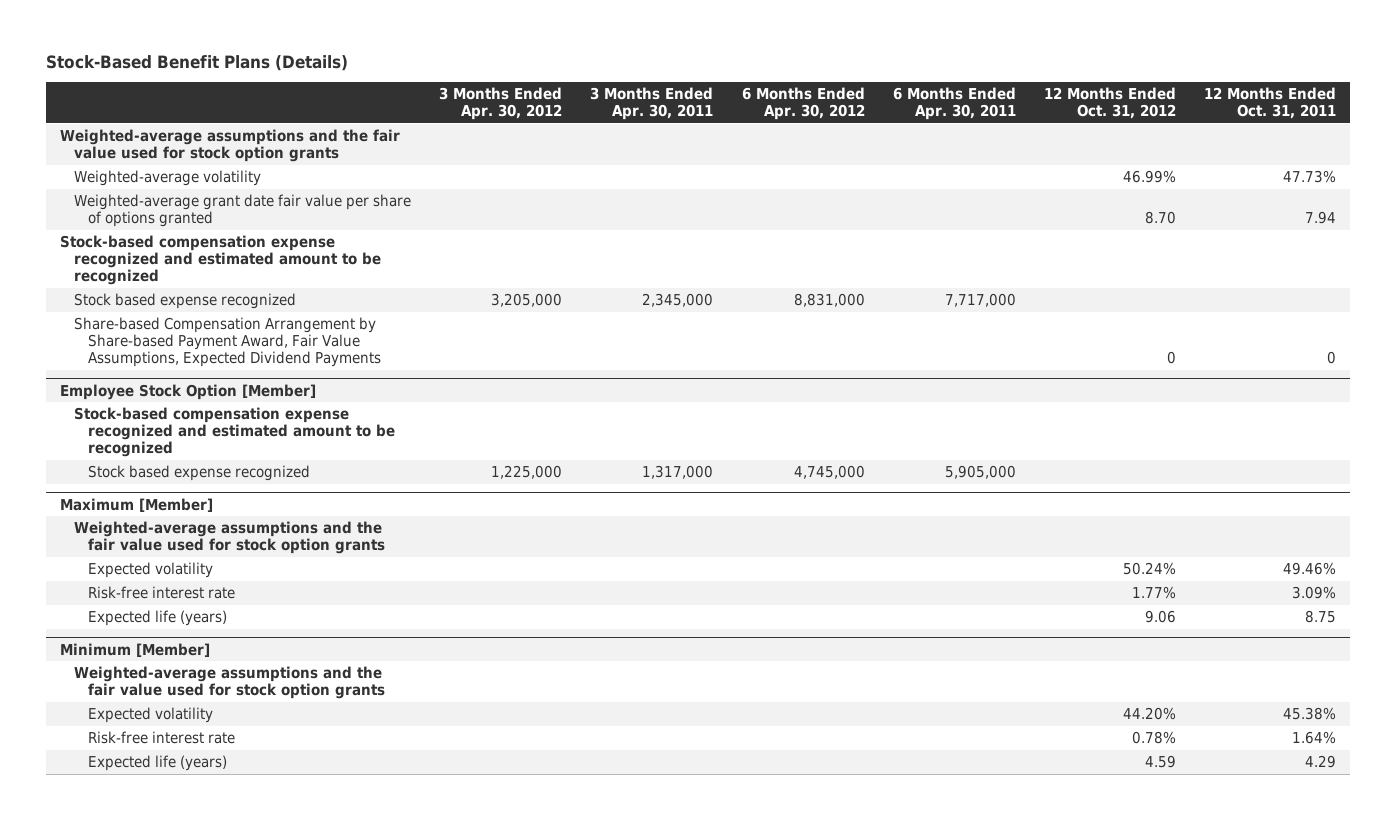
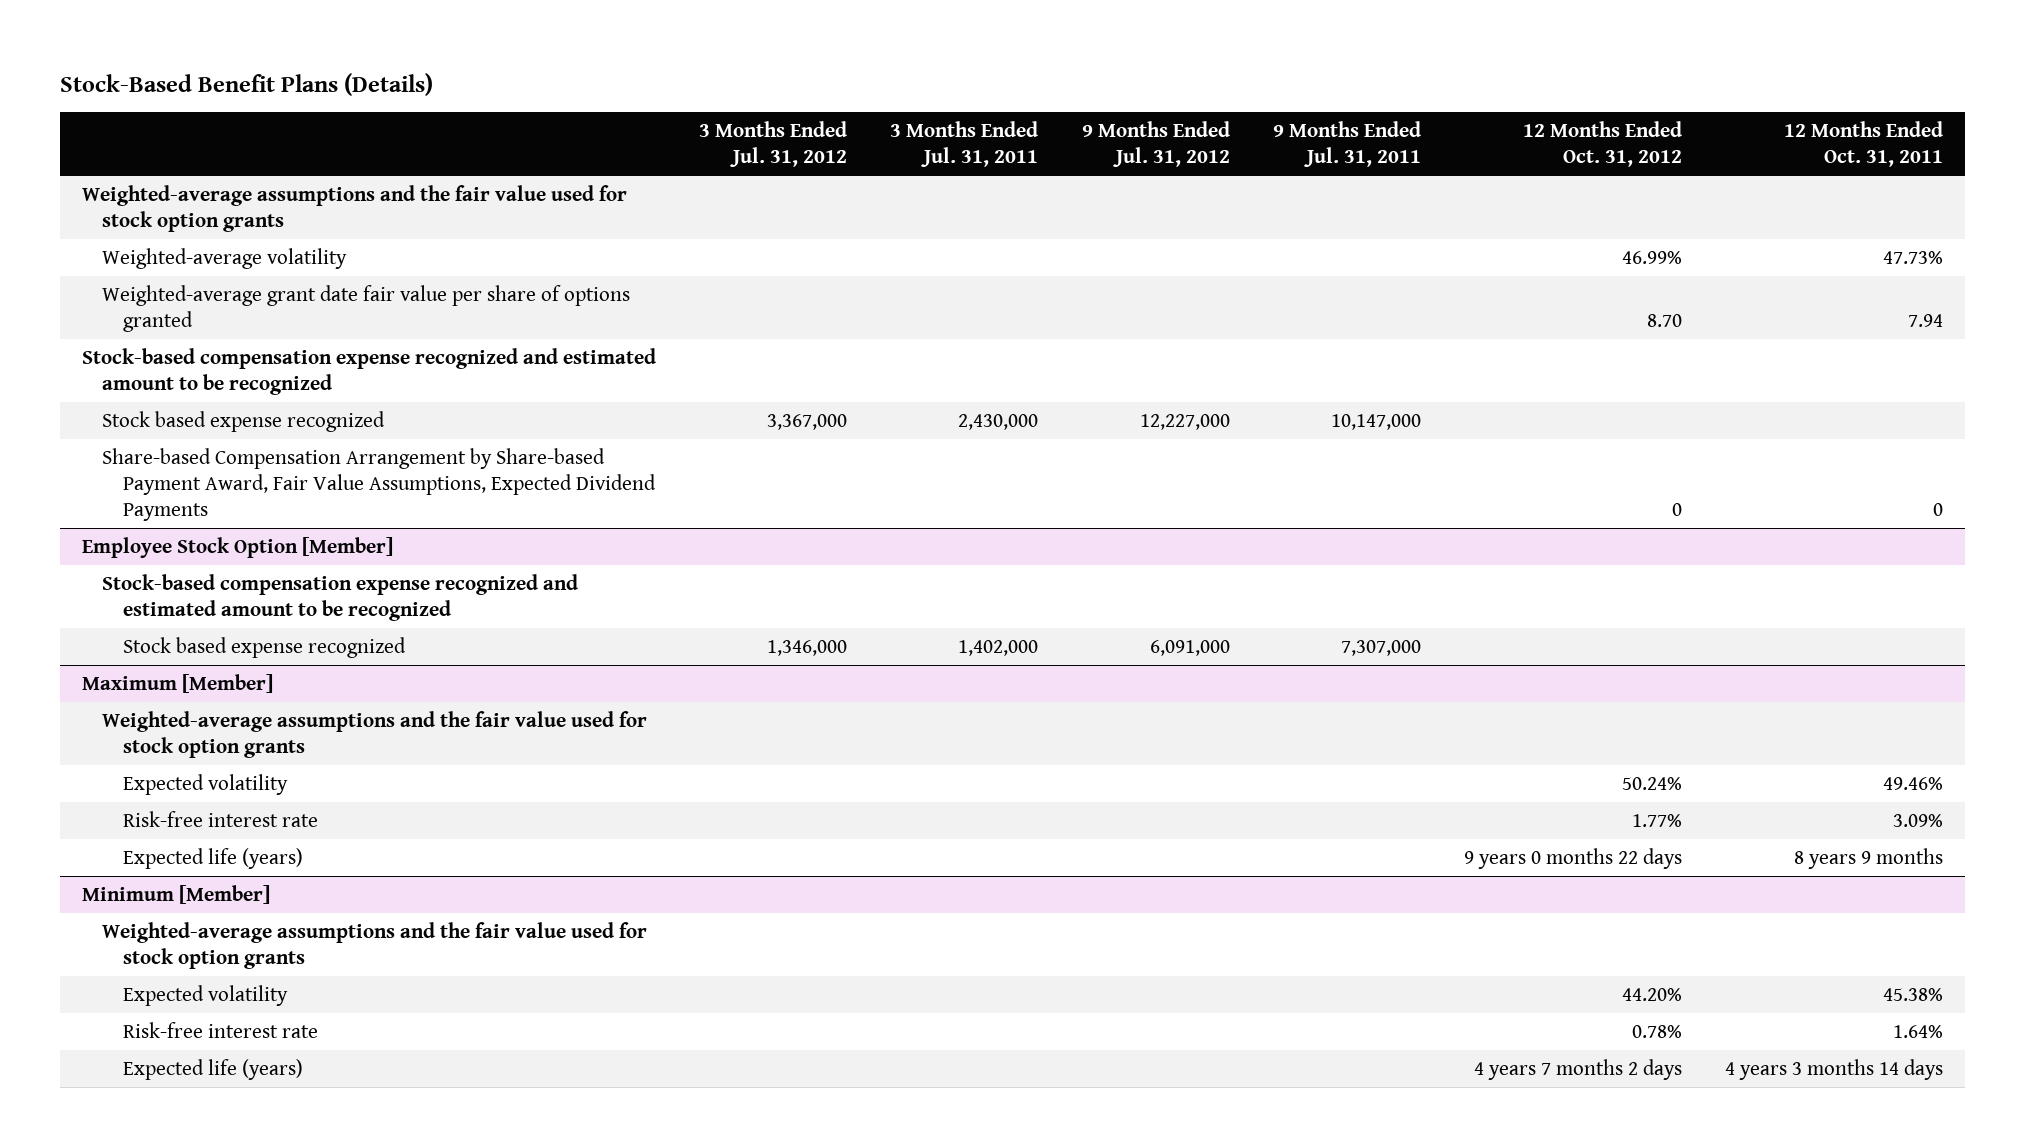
[439,87,563,121] 3 Months Ended Apr. 30, 2012 -> none
[590,87,714,121] 3 Months Ended Apr. 30, 2011 -> none
[741,87,865,121] 6 Months Ended Apr. 30, 2012 -> none
[892,87,1016,121] 6 Months Ended Apr. 30, 2011 -> none
none -> [699,121,848,168] 3 Months Ended Jul. 31, 2012
none -> [890,121,1039,168] 3 Months Ended Jul. 31, 2011
none -> [1081,121,1230,168] 9 Months Ended Jul. 31, 2012
none -> [1272,121,1421,168] 9 Months Ended Jul. 31, 2011
[1145,610,1177,624] 9.06 -> [1464,847,1683,869] 9 years 0 months 22 days
[1305,610,1337,624] 8.75 -> [1794,847,1944,869] 8 years 9 months
[1145,755,1177,769] 4.59 -> [1474,1058,1683,1080] 4 years 7 months 2 days
[1305,755,1337,769] 4.29 -> [1725,1058,1944,1080] 4 years 3 months 14 days

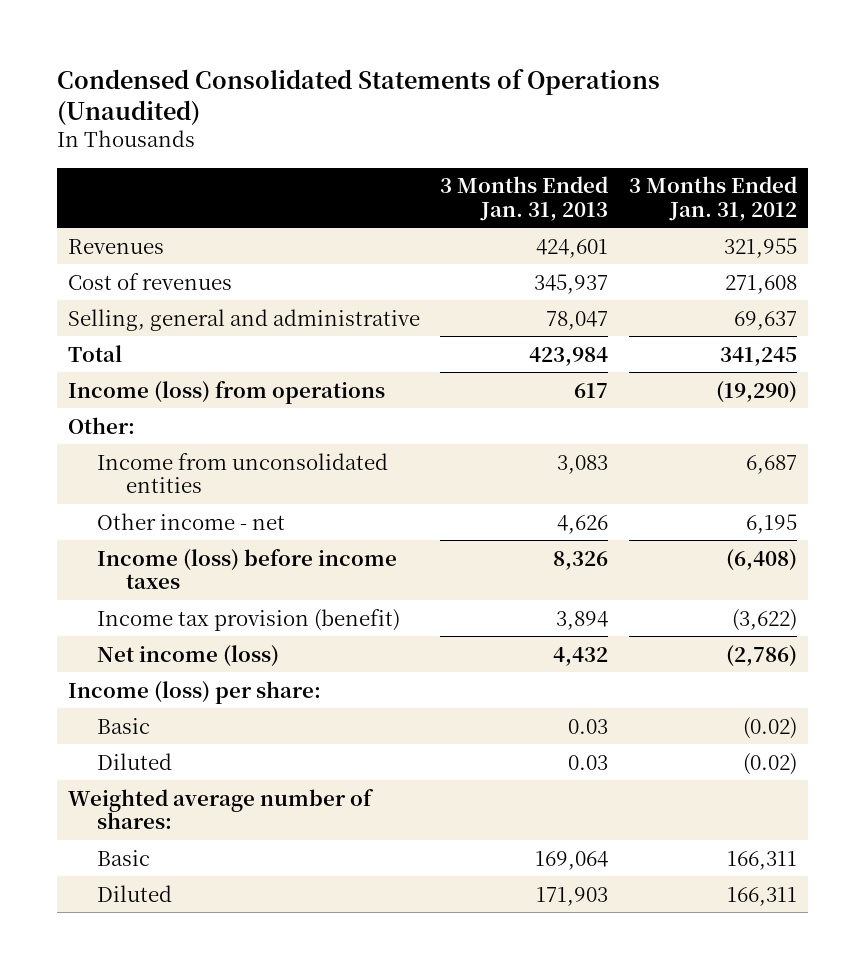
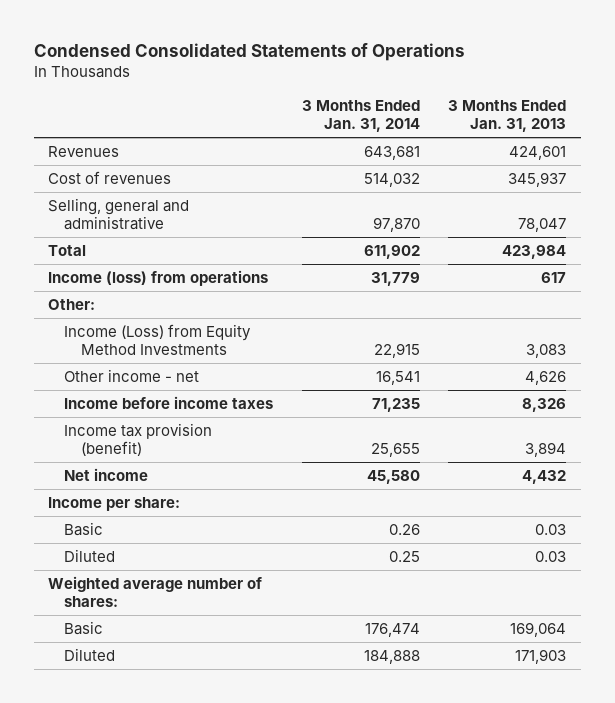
[57,68,661,126] Condensed Consolidated Statements of Operations (Unaudited) -> [33,43,465,62] Condensed Consolidated Statements of Operations
[629,176,798,221] 3 Months Ended Jan. 31, 2012 -> none
none -> [301,100,420,132] 3 Months Ended Jan. 31, 2014
[96,452,388,493] Income from unconsolidated entities -> [64,324,252,355] Income (Loss) from Equity Method Investments
[96,548,397,589] Income (loss) before income taxes -> [64,396,274,410] Income before income taxes
[96,644,279,667] Net income (loss) -> [64,468,149,482] Net income
[67,680,321,704] Income (loss) per share: -> [48,497,181,512] Income per share:

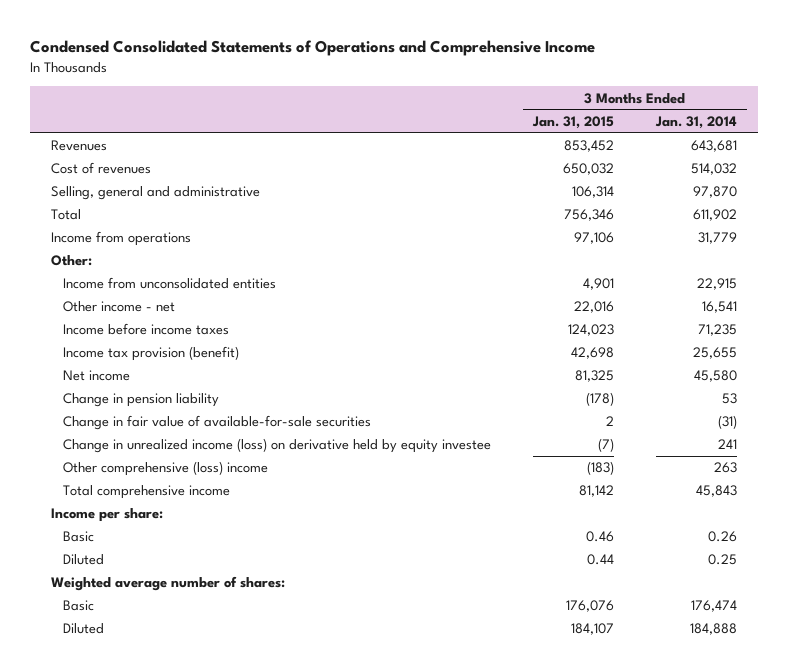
[33,43,465,62] Condensed Consolidated Statements of Operations -> [29,40,595,57] Condensed Consolidated Statements of Operations and Comprehensive Income
[448,100,567,132] 3 Months Ended Jan. 31, 2013 -> none
none -> [532,115,615,129] Jan. 31, 2015
[48,270,269,287] Income (loss) from operations -> [50,231,191,247] Income from operations
[64,324,252,355] Income (Loss) from Equity Method Investments -> [63,277,277,290] Income from unconsolidated entities
none -> [63,393,220,408] Change in pension liability
none -> [63,415,372,431] Change in fair value of available-for-sale securities
none -> [63,438,492,454] Change in unrealized income (loss) on derivative held by equity investee
none -> [63,461,269,477] Other comprehensive (loss) income
none -> [63,485,231,500] Total comprehensive income

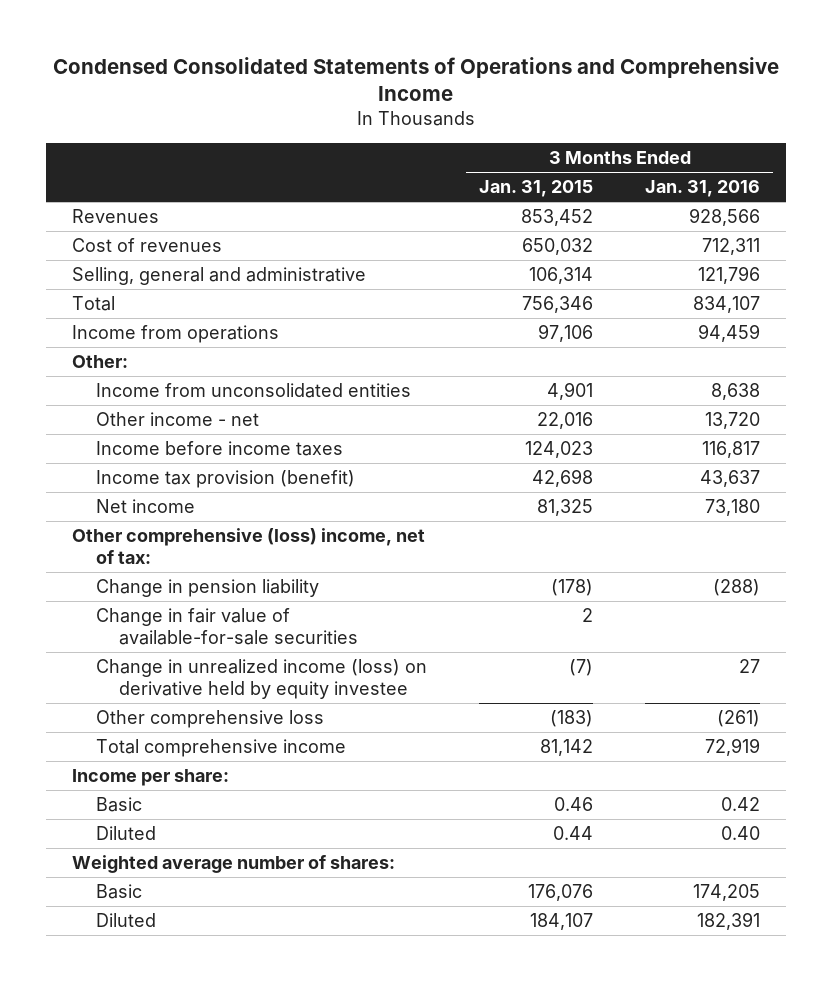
[654,115,737,129] Jan. 31, 2014 -> none
none -> [645,180,761,198] Jan. 31, 2016
none -> [72,528,426,565] Other comprehensive (loss) income, net of tax:
[63,461,269,477] Other comprehensive (loss) income -> [95,710,324,729] Other comprehensive loss

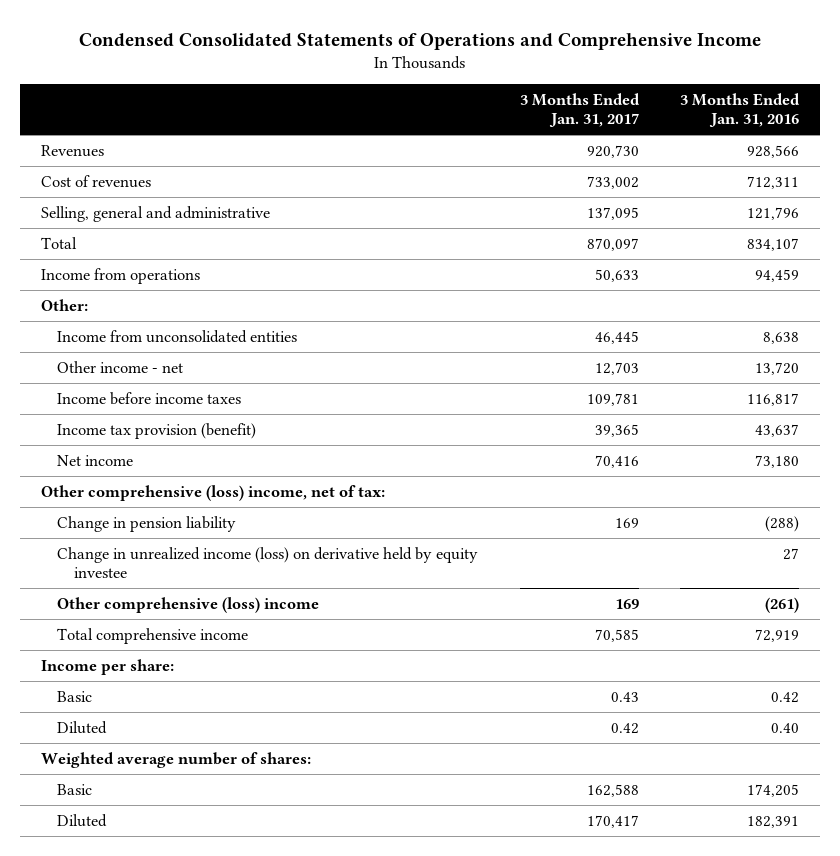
[478,180,593,198] Jan. 31, 2015 -> none
none -> [519,92,640,128] 3 Months Ended Jan. 31, 2017
[95,608,358,646] Change in fair value of available-for-sale securities -> none
[95,710,324,729] Other comprehensive loss -> [57,596,320,613] Other comprehensive (loss) income

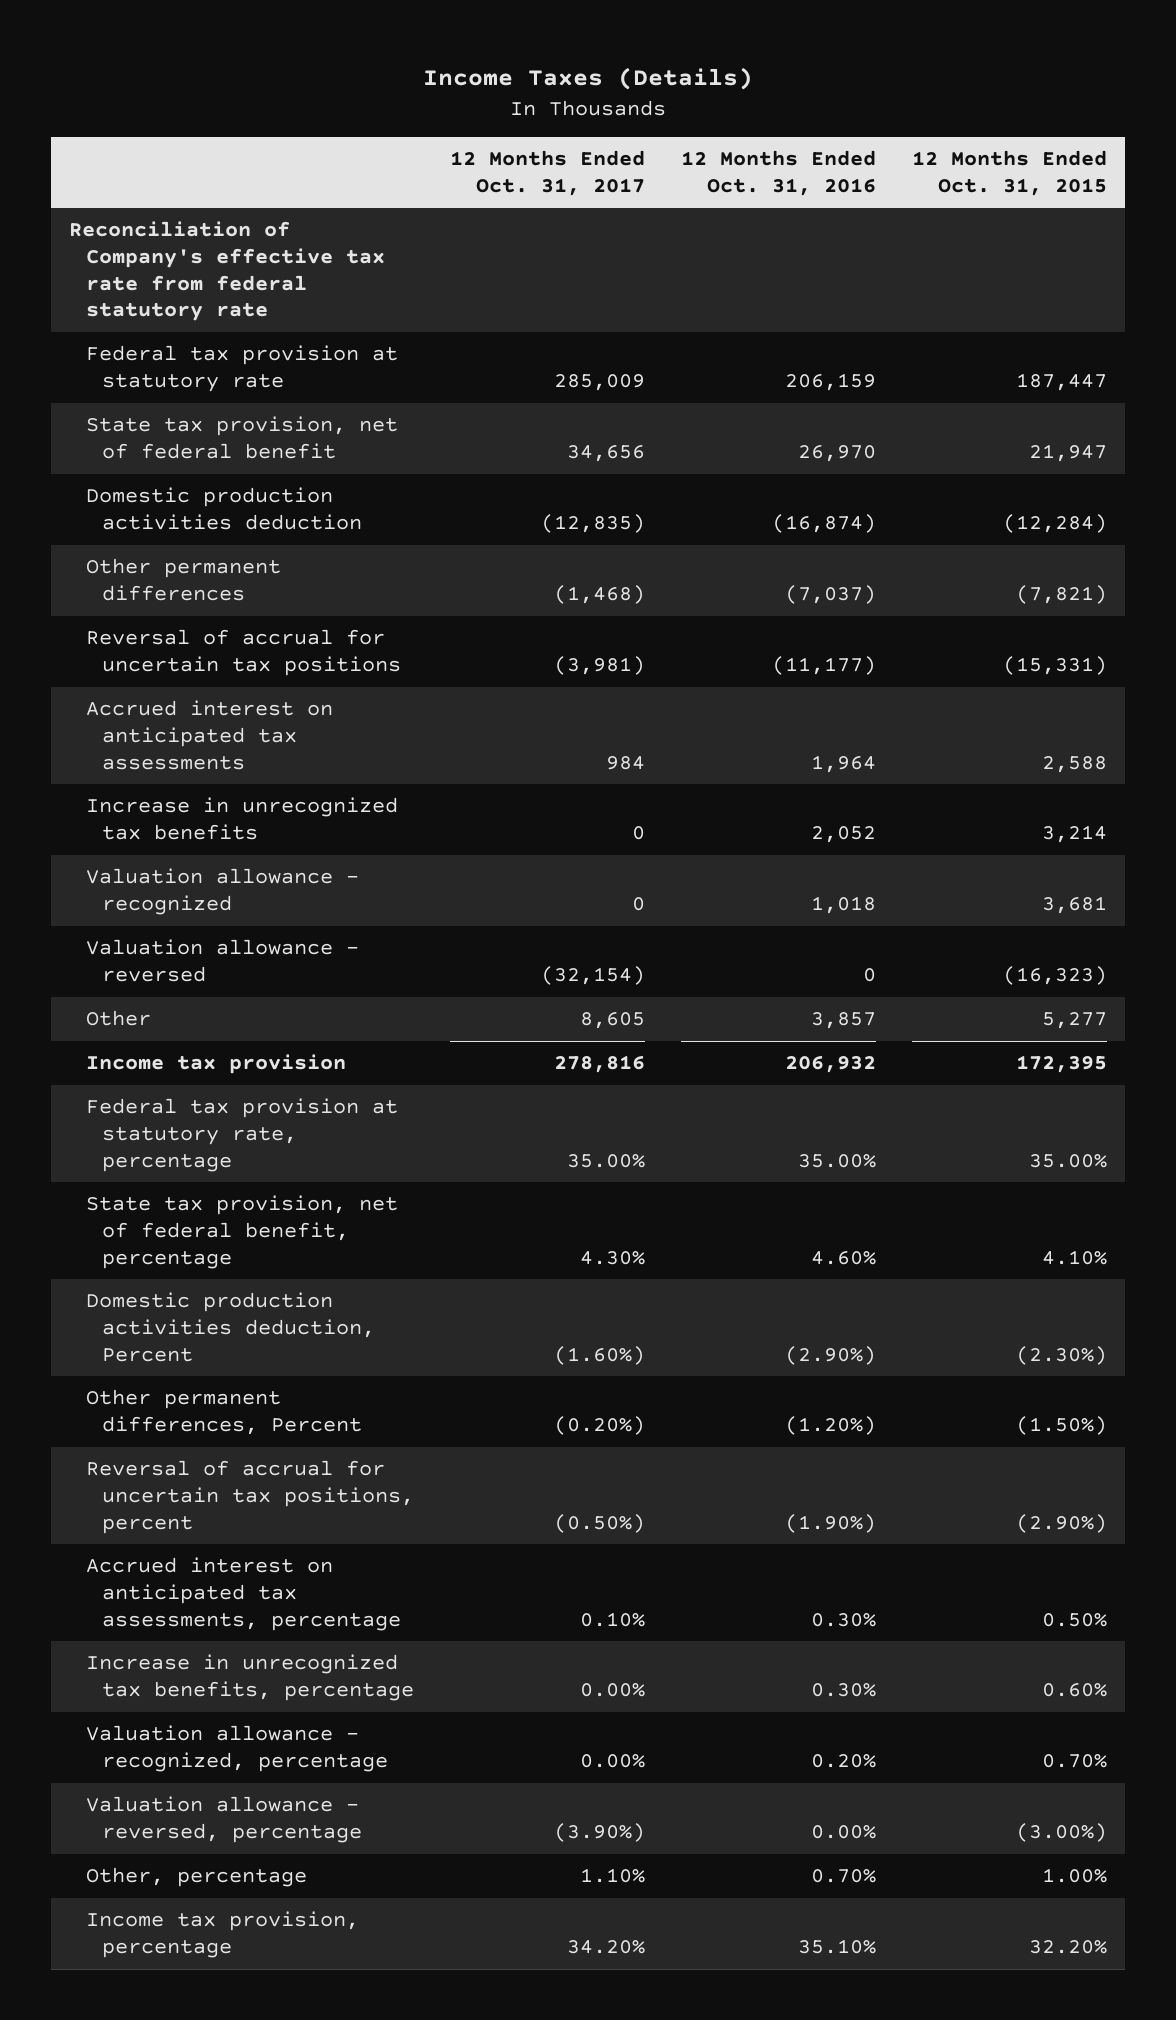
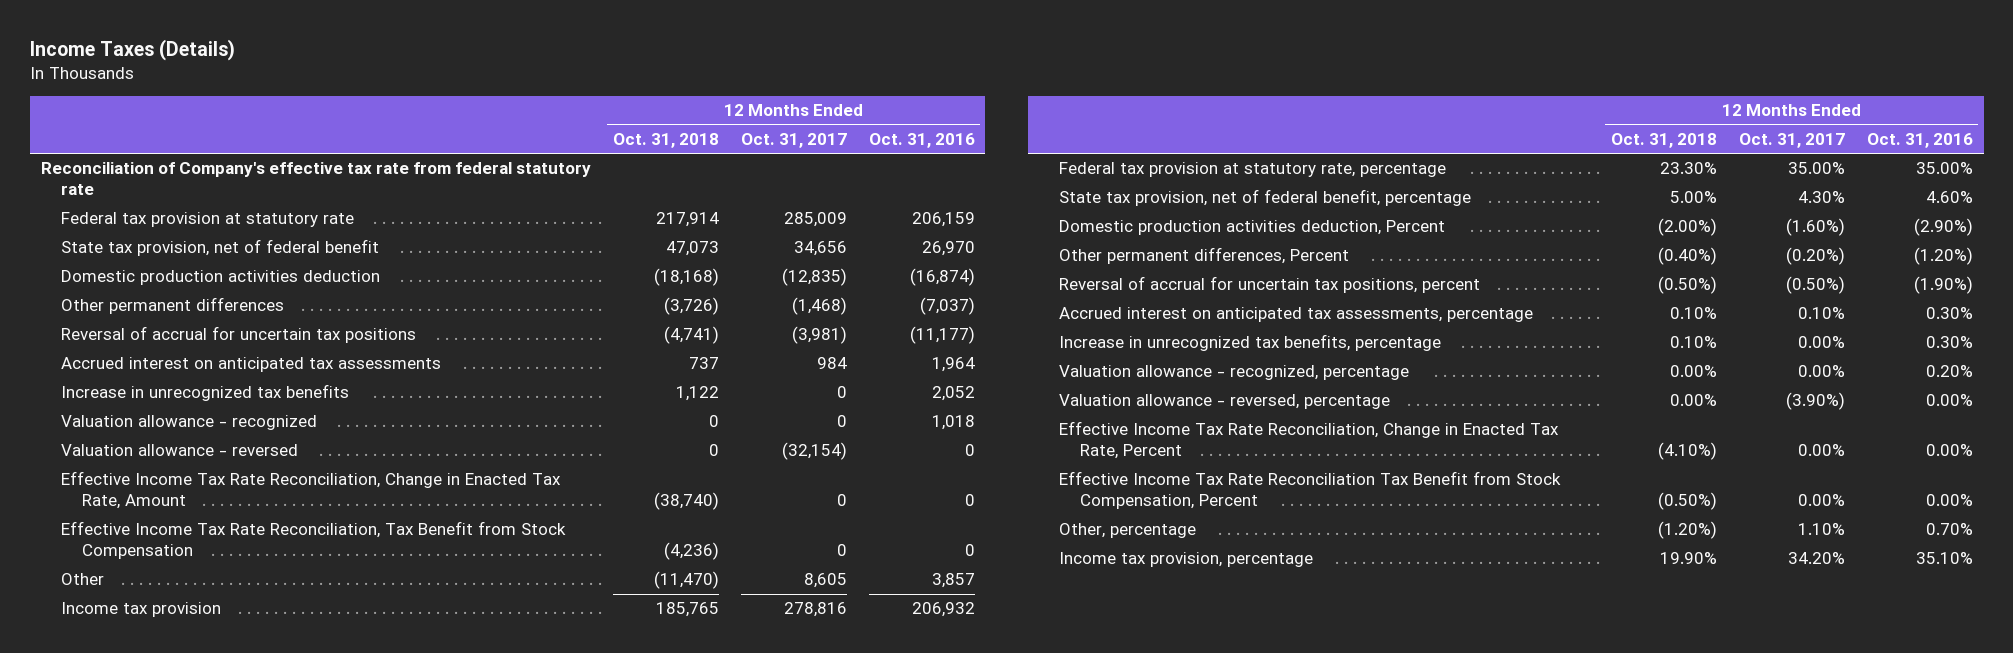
[912,150,1108,196] 12 Months Ended Oct. 31, 2015 -> none
none -> [612,132,719,148] Oct. 31, 2018
none -> [61,471,562,510] Effective Income Tax Rate Reconciliation, Change in Enacted Tax Rate, Amount
none -> [61,521,567,560] Effective Income Tax Rate Reconciliation, Tax Benefit from Stock Compensation
none -> [1059,421,1560,460] Effective Income Tax Rate Reconciliation, Change in Enacted Tax Rate, Percent
none -> [1059,471,1562,510] Effective Income Tax Rate Reconciliation Tax Benefit from Stock Compensation, Percent

